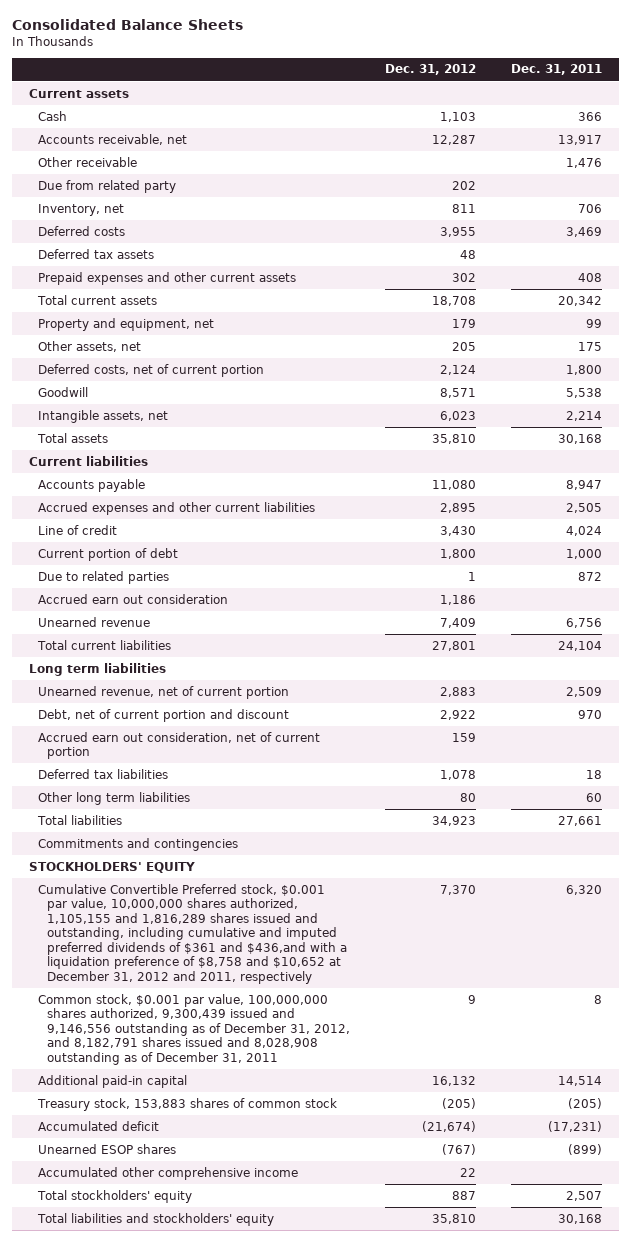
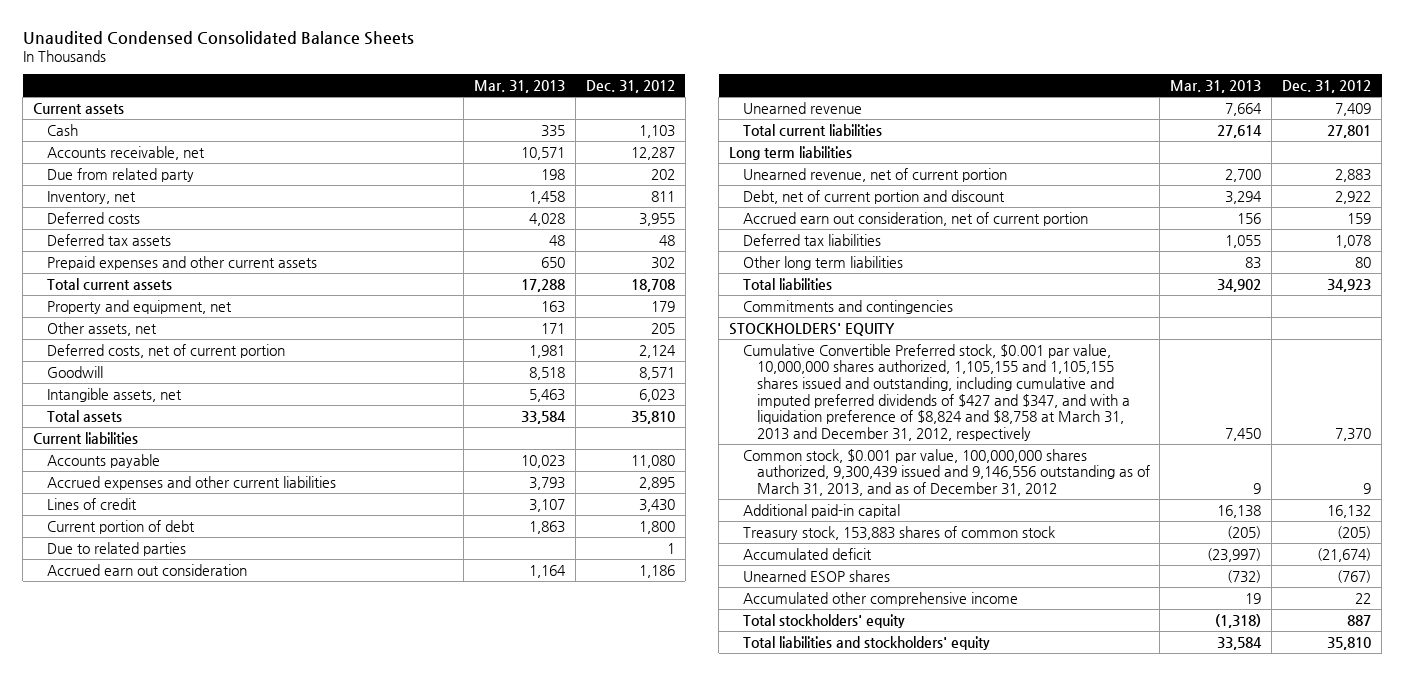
[11,19,243,31] Consolidated Balance Sheets -> [22,31,414,46] Unaudited Condensed Consolidated Balance Sheets
[510,64,602,76] Dec. 31, 2011 -> none
none -> [474,80,566,94] Mar. 31, 2013
[37,156,137,167] Other receivable -> none
[37,524,117,535] Line of credit -> [46,497,137,510] Lines of credit
[37,883,347,984] Cumulative Convertible Preferred stock, $0.001 par value, 10,000,000 shares authorized, 1,105,155 and 1,816,289 shares issued and outstanding, including cumulative and imputed preferred dividends of $361 and $436,and with a liquidation preference of $8,758 and $10,652 at December 31, 2012 and 2011, respectively -> [742,343,1130,442] Cumulative Convertible Preferred stock, $0.001 par value, 10,000,000 shares authorized, 1,105,155 and 1,105,155 shares issued and outstanding, including cumulative and imputed preferred dividends of $427 and $347, and with a liquidation preference of $8,824 and $8,758 at March 31, 2013 and December 31, 2012, respectively
[37,993,350,1065] Common stock, $0.001 par value, 100,000,000 shares authorized, 9,300,439 issued and 9,146,556 outstanding as of December 31, 2012, and 8,182,791 shares issued and 8,028,908 outstanding as of December 31, 2011 -> [742,448,1150,496] Common stock, $0.001 par value, 100,000,000 shares authorized, 9,300,439 issued and 9,146,556 outstanding as of March 31, 2013, and as of December 31, 2012

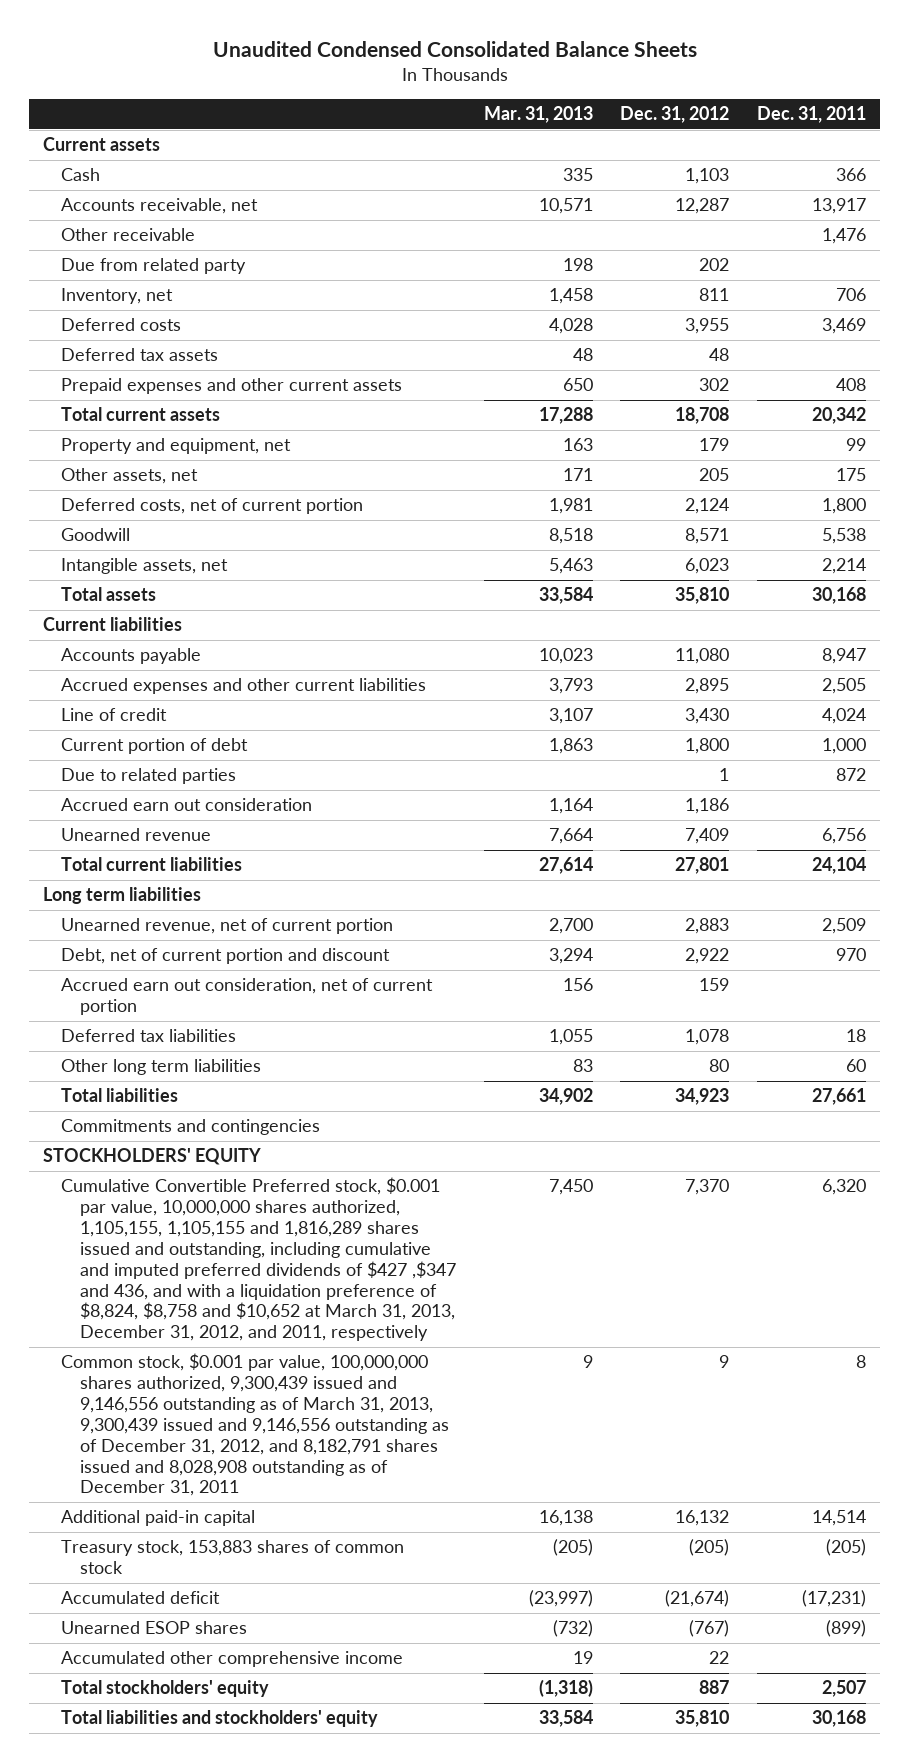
none -> [757,106,867,124] Dec. 31, 2011
none -> [61,228,196,242] Other receivable
[46,497,137,510] Lines of credit -> [61,708,168,722] Line of credit
[742,343,1130,442] Cumulative Convertible Preferred stock, $0.001 par value, 10,000,000 shares authorized, 1,105,155 and 1,105,155 shares issued and outstanding, including cumulative and imputed preferred dividends of $427 and $347, and with a liquidation preference of $8,824 and $8,758 at March 31, 2013 and December 31, 2012, respectively -> [61,1177,456,1342] Cumulative Convertible Preferred stock, $0.001 par value, 10,000,000 shares authorized, 1,105,155, 1,105,155 and 1,816,289 shares issued and outstanding, including cumulative and imputed preferred dividends of $427 ,$347 and 436, and with a liquidation preference of $8,824, $8,758 and $10,652 at March 31, 2013, December 31, 2012, and 2011, respectively
[742,448,1150,496] Common stock, $0.001 par value, 100,000,000 shares authorized, 9,300,439 issued and 9,146,556 outstanding as of March 31, 2013, and as of December 31, 2012 -> [61,1353,449,1497] Common stock, $0.001 par value, 100,000,000 shares authorized, 9,300,439 issued and 9,146,556 outstanding as of March 31, 2013, 9,300,439 issued and 9,146,556 outstanding as of December 31, 2012, and 8,182,791 shares issued and 8,028,908 outstanding as of December 31, 2011

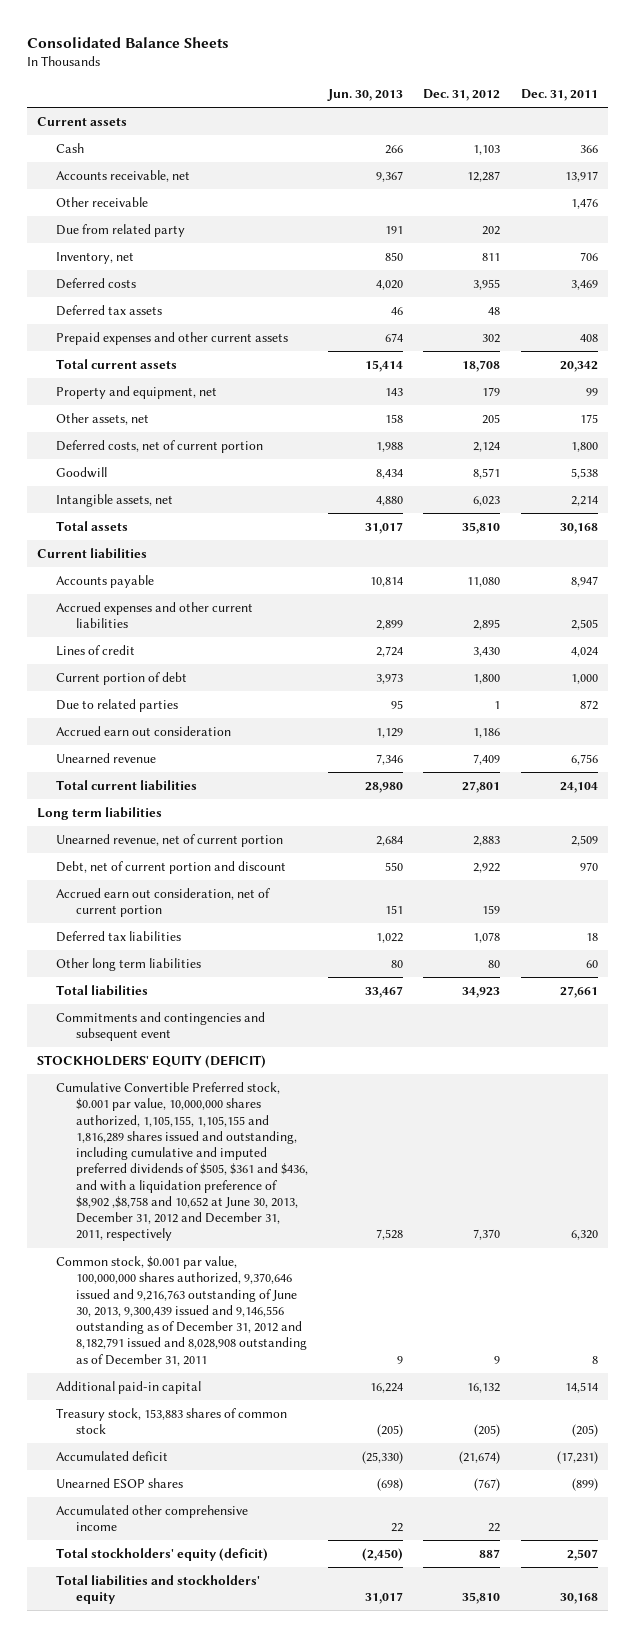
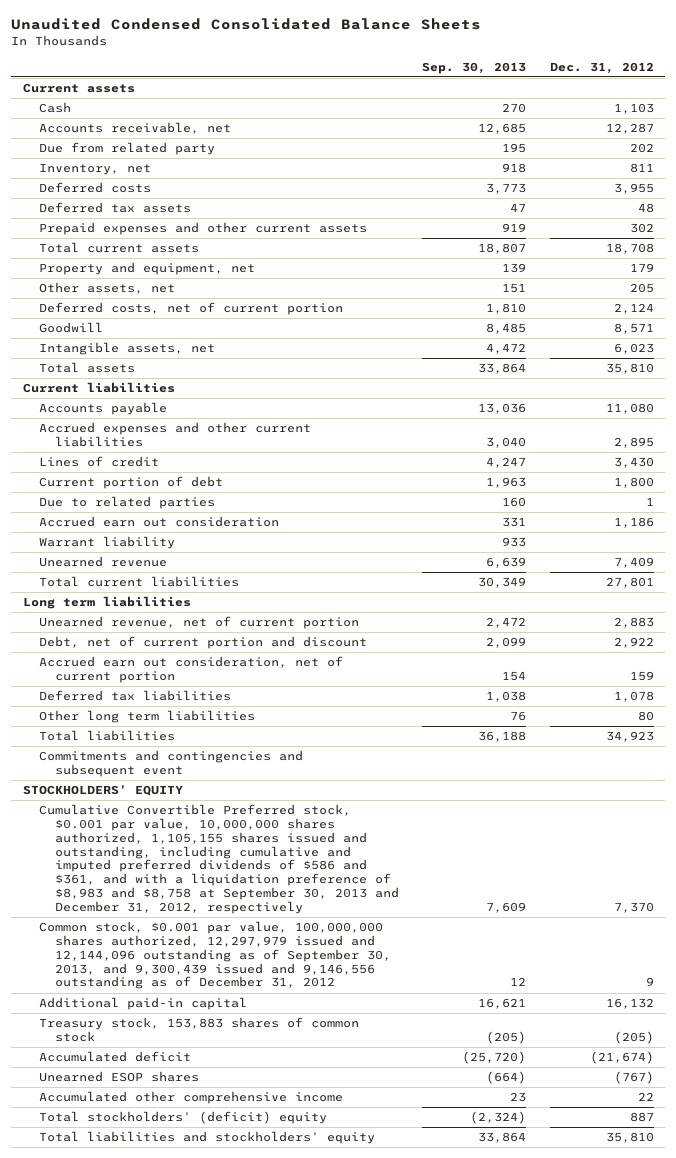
[27,37,230,49] Consolidated Balance Sheets -> [10,17,481,30] Unaudited Condensed Consolidated Balance Sheets
[327,88,404,101] Jun. 30, 2013 -> none
[520,88,598,101] Dec. 31, 2011 -> none
none -> [422,61,527,74] Sep. 30, 2013
[56,196,149,207] Other receivable -> none
none -> [38,536,175,550] Warrant liability
[37,1054,267,1068] STOCKHOLDERS' EQUITY (DEFICIT) -> [22,785,183,797] STOCKHOLDERS' EQUITY
[56,1081,308,1242] Cumulative Convertible Preferred stock, $0.001 par value, 10,000,000 shares authorized, 1,105,155, 1,105,155 and 1,816,289 shares issued and outstanding, including cumulative and imputed preferred dividends of $505, $361 and $436, and with a liquidation preference of $8,902 ,$8,758 and 10,652 at June 30, 2013, December 31, 2012 and December 31, 2011, respectively -> [38,804,399,914] Cumulative Convertible Preferred stock, $0.001 par value, 10,000,000 shares authorized, 1,105,155 shares issued and outstanding, including cumulative and imputed preferred dividends of $586 and $361, and with a liquidation preference of $8,983 and $8,758 at September 30, 2013 and December 31, 2012, respectively
[56,1255,307,1366] Common stock, $0.001 par value, 100,000,000 shares authorized, 9,370,646 issued and 9,216,763 outstanding of June 30, 2013, 9,300,439 issued and 9,146,556 outstanding as of December 31, 2012 and 8,182,791 issued and 8,028,908 outstanding as of December 31, 2011 -> [38,921,391,990] Common stock, $0.001 par value, 100,000,000 shares authorized, 12,297,979 issued and 12,144,096 outstanding as of September 30, 2013, and 9,300,439 issued and 9,146,556 outstanding as of December 31, 2012
[56,1547,269,1561] Total stockholders' equity (deficit) -> [38,1111,327,1125] Total stockholders' (deficit) equity

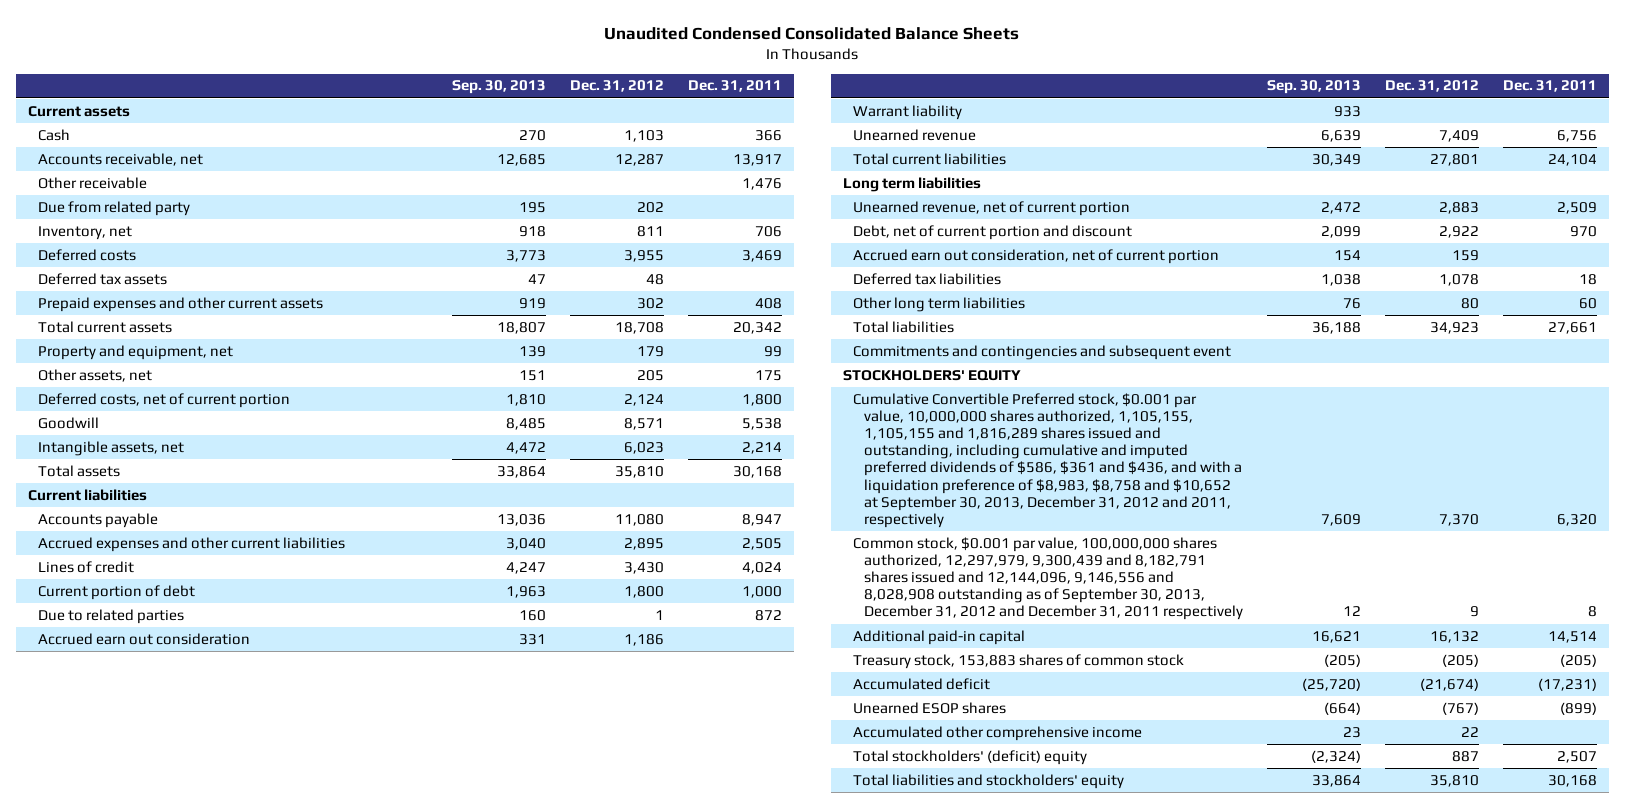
none -> [687,80,782,93] Dec. 31, 2011
none -> [38,176,148,189] Other receivable
[38,804,399,914] Cumulative Convertible Preferred stock, $0.001 par value, 10,000,000 shares authorized, 1,105,155 shares issued and outstanding, including cumulative and imputed preferred dividends of $586 and $361, and with a liquidation preference of $8,983 and $8,758 at September 30, 2013 and December 31, 2012, respectively -> [853,392,1242,528] Cumulative Convertible Preferred stock, $0.001 par value, 10,000,000 shares authorized, 1,105,155, 1,105,155 and 1,816,289 shares issued and outstanding, including cumulative and imputed preferred dividends of $586, $361 and $436, and with a liquidation preference of $8,983, $8,758 and $10,652 at September 30, 2013, December 31, 2012 and 2011, respectively
[38,921,391,990] Common stock, $0.001 par value, 100,000,000 shares authorized, 12,297,979 issued and 12,144,096 outstanding as of September 30, 2013, and 9,300,439 issued and 9,146,556 outstanding as of December 31, 2012 -> [853,536,1243,621] Common stock, $0.001 par value, 100,000,000 shares authorized, 12,297,979, 9,300,439 and 8,182,791 shares issued and 12,144,096, 9,146,556 and 8,028,908 outstanding as of September 30, 2013, December 31, 2012 and December 31, 2011 respectively

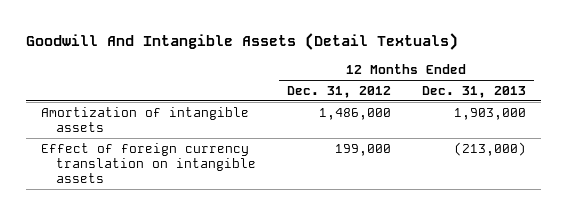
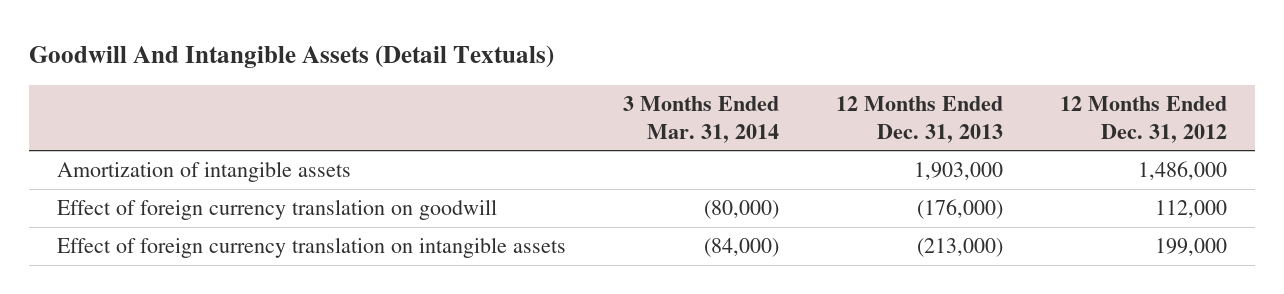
none -> [623,96,780,143] 3 Months Ended Mar. 31, 2014
none -> [57,199,498,221] Effect of foreign currency translation on goodwill

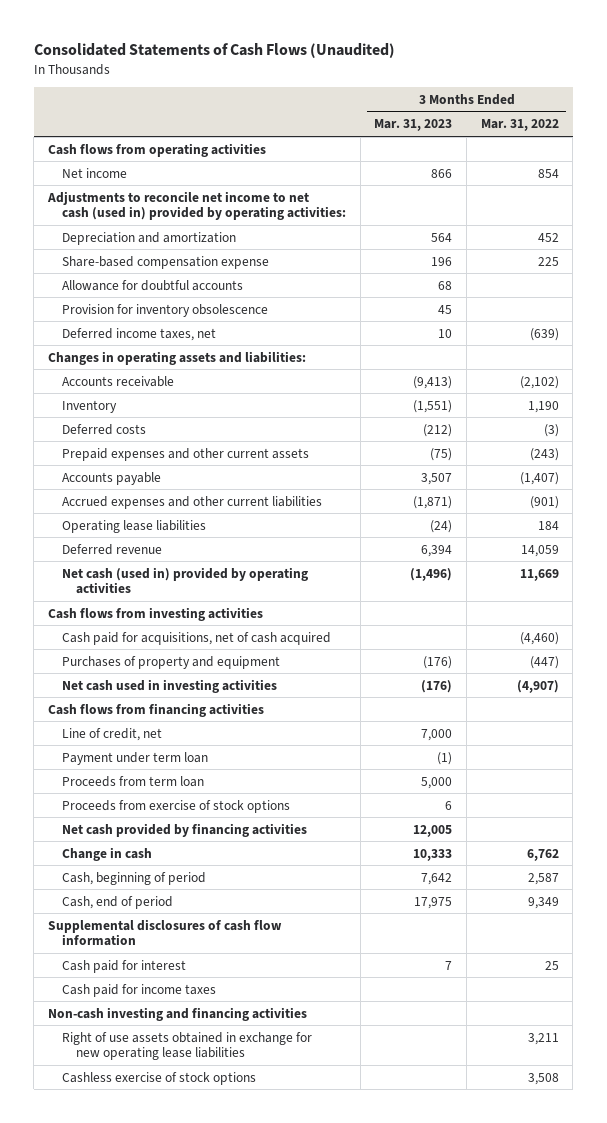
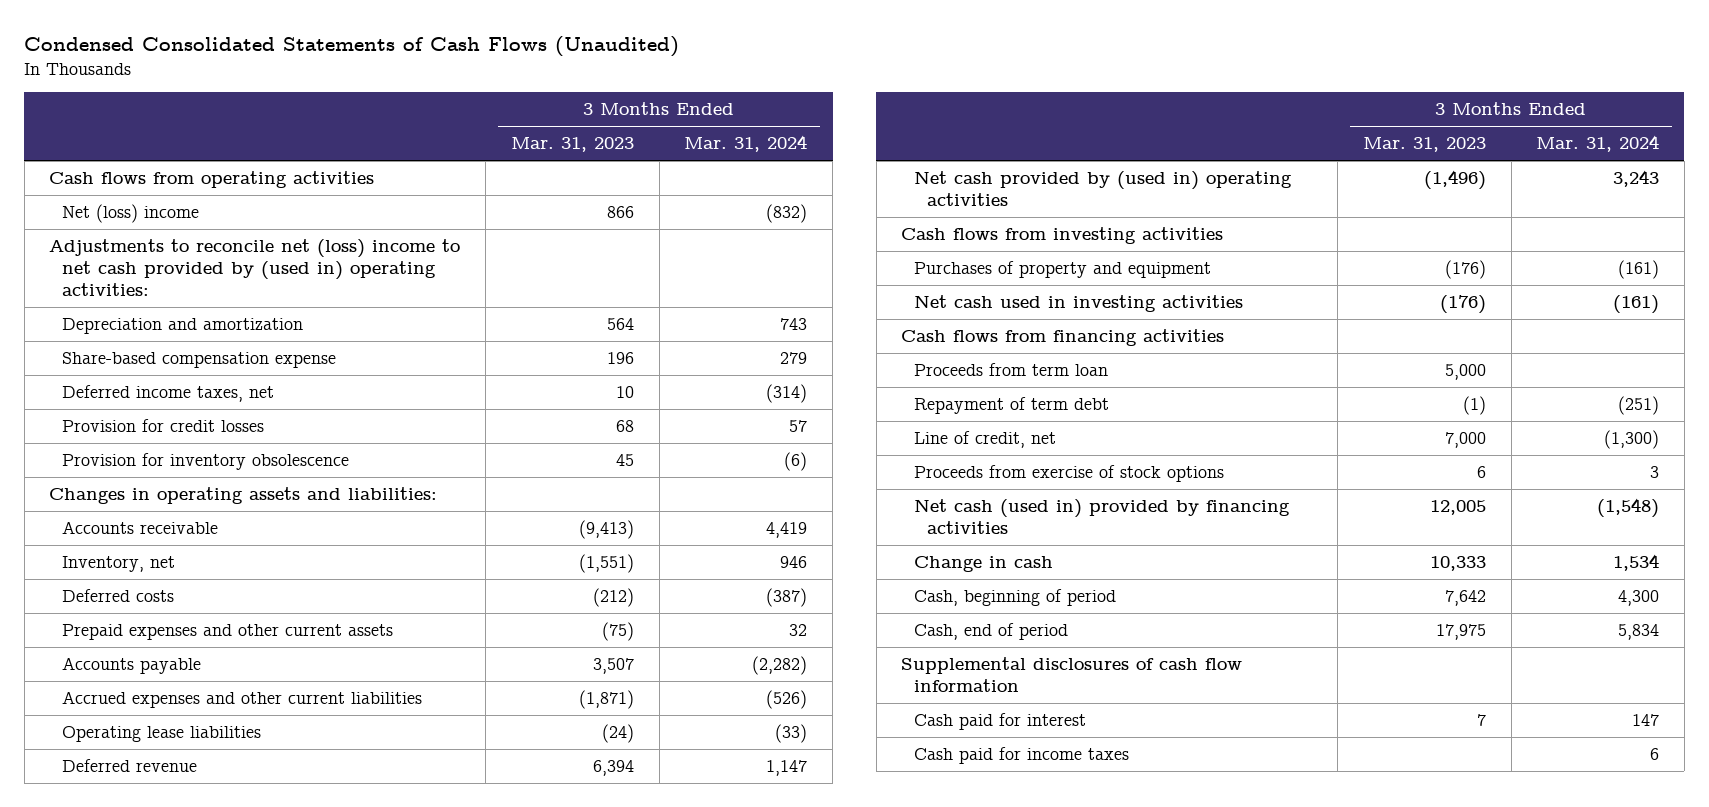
[33,43,395,59] Consolidated Statements of Cash Flows (Unaudited) -> [24,36,680,58] Condensed Consolidated Statements of Cash Flows (Unaudited)
[480,119,559,132] Mar. 31, 2022 -> none
none -> [684,135,808,153] Mar. 31, 2024
[62,167,128,178] Net income -> [62,203,200,223] Net (loss) income
[47,190,347,221] Adjustments to reconcile net income to net cash (used in) provided by operating activities: -> [49,238,461,296] Adjustments to reconcile net (loss) income to net cash provided by (used in) operating activities:
[62,279,244,291] Allowance for doubtful accounts -> none
none -> [62,418,265,432] Provision for credit losses
[62,303,269,317] Provision for inventory obsolescence -> [62,452,350,470] Provision for inventory obsolescence
[62,399,118,413] Inventory -> [62,555,176,572] Inventory, net
[62,566,309,595] Net cash (used in) provided by operating activities -> [914,170,1293,206] Net cash provided by (used in) operating activities
[62,631,332,645] Cash paid for acquisitions, net of cash acquired -> none
[62,751,209,765] Payment under term loan -> none
none -> [914,396,1110,414] Repayment of term debt
[62,727,163,741] Line of credit, net -> [914,430,1057,448] Line of credit, net
[62,822,308,837] Net cash provided by financing activities -> [914,498,1291,534] Net cash (used in) provided by financing activities
[48,1006,308,1021] Non-cash investing and financing activities -> none
[62,1031,313,1061] Right of use assets obtained in exchange for new operating lease liabilities -> none
[62,1071,257,1085] Cashless exercise of stock options -> none

